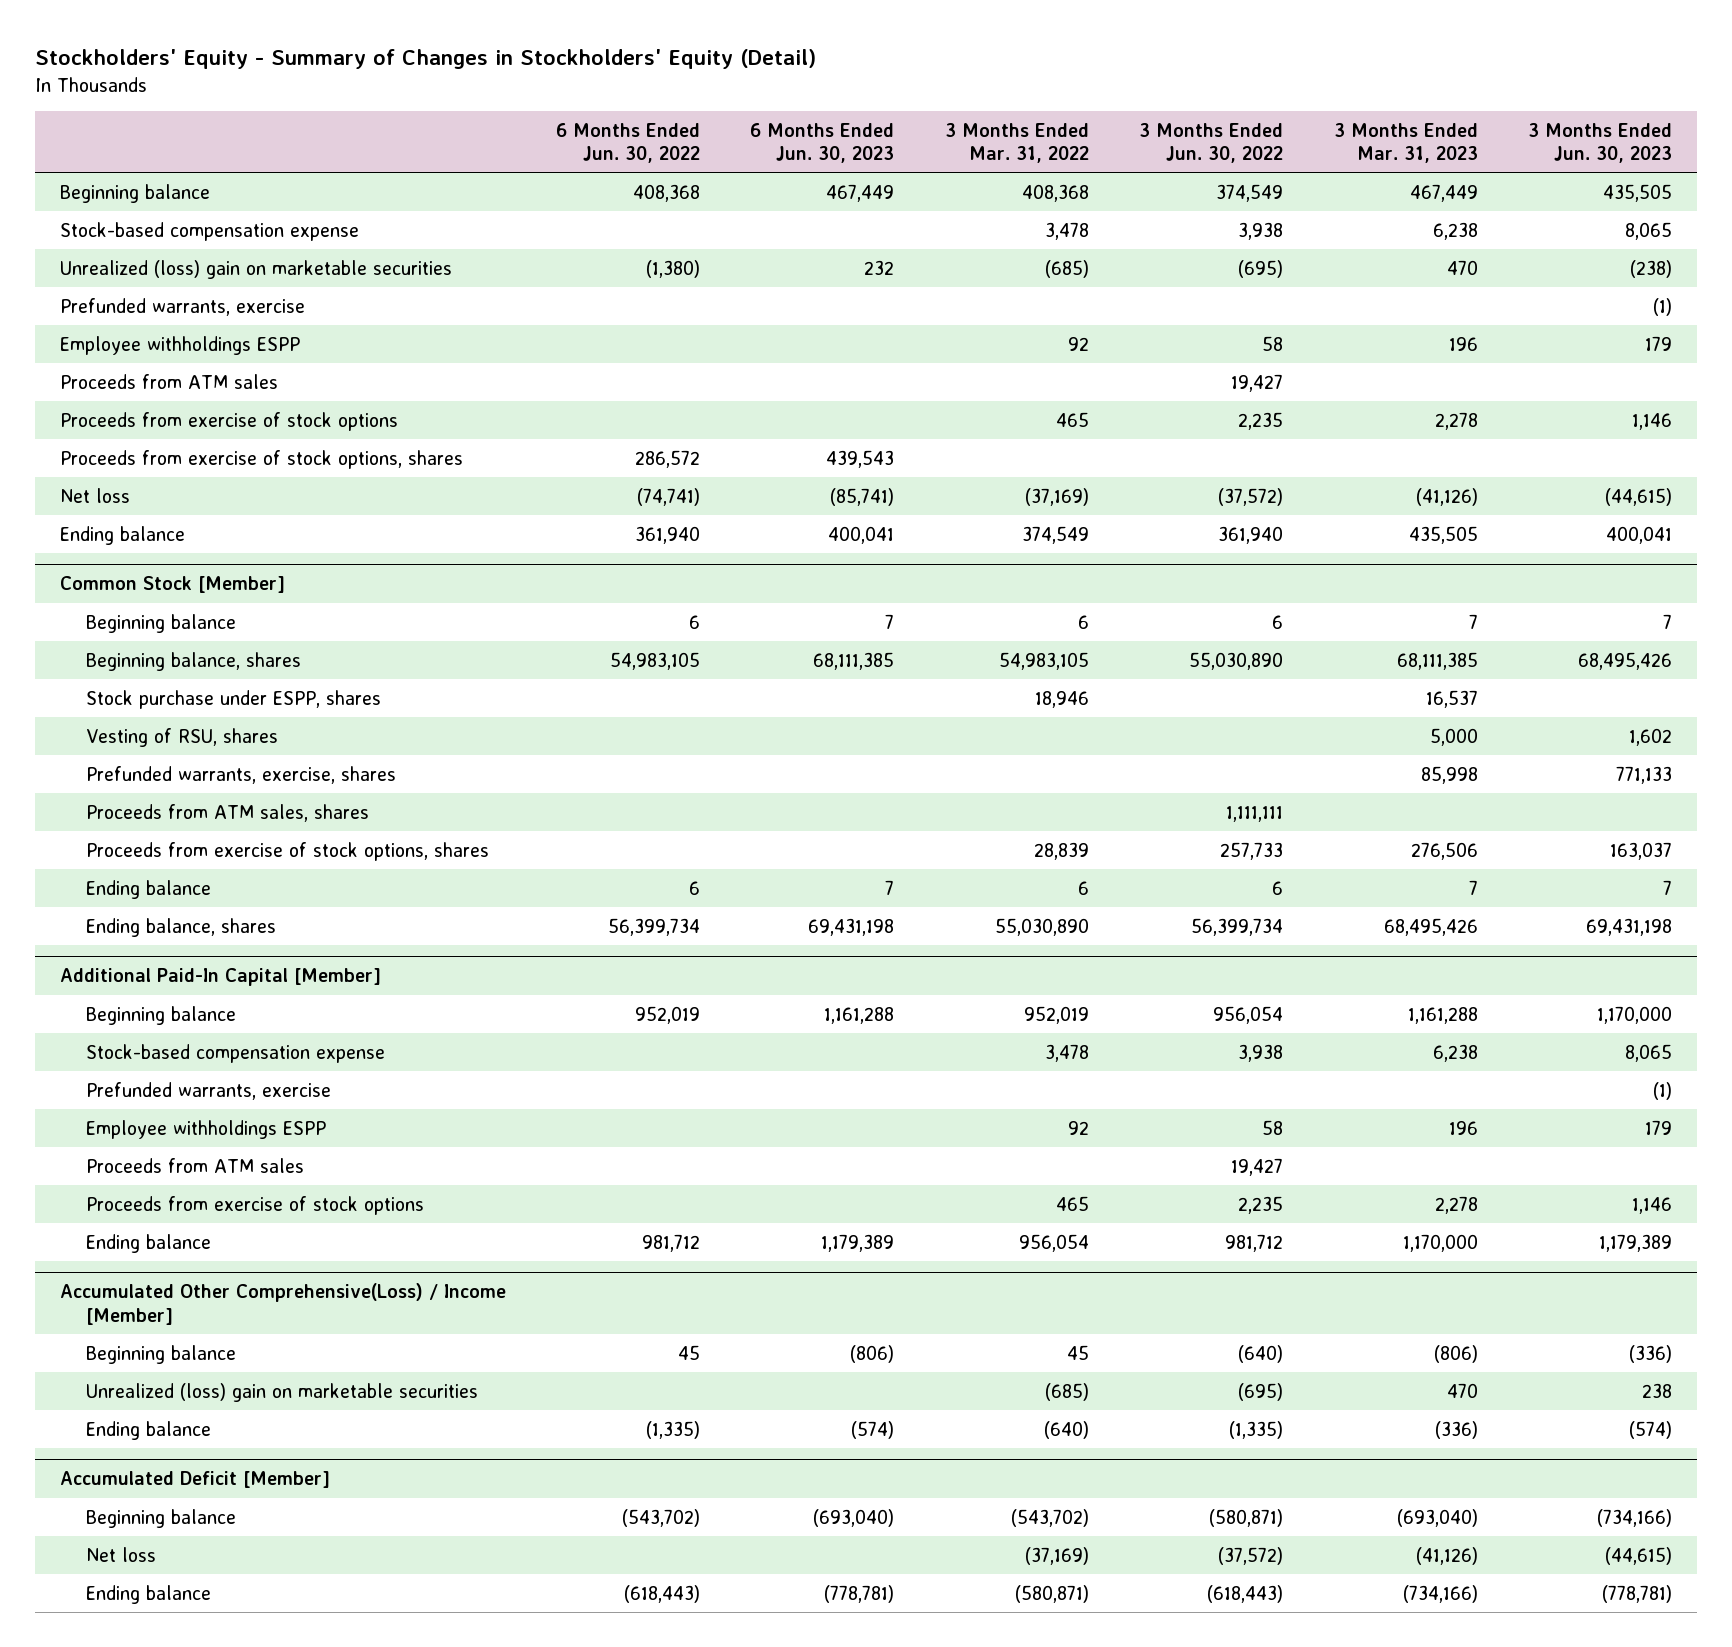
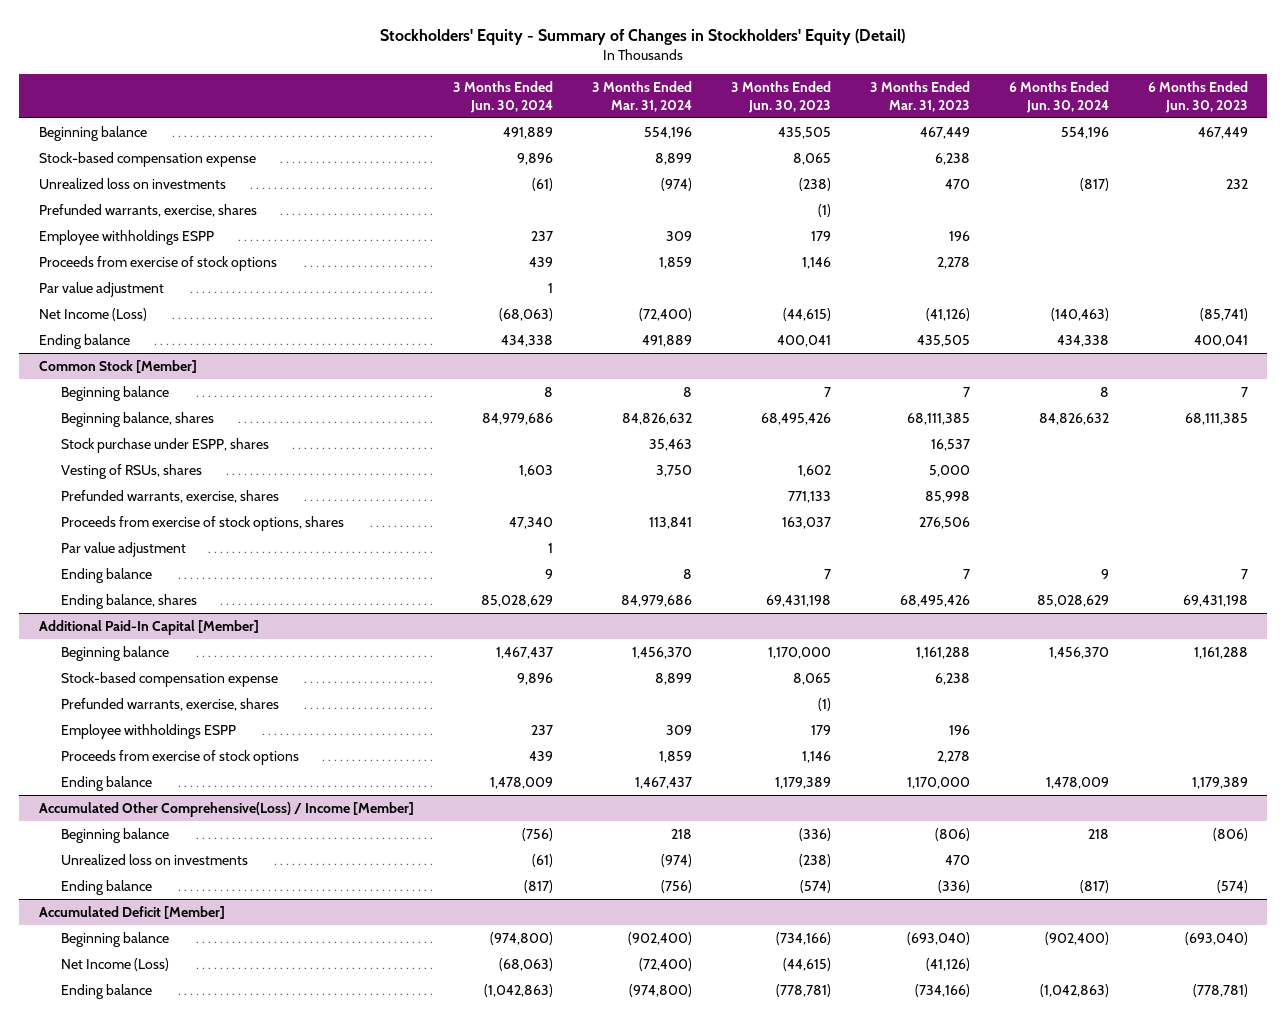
[556,122,701,164] 6 Months Ended Jun. 30, 2022 -> none
[944,122,1089,164] 3 Months Ended Mar. 31, 2022 -> none
[1139,122,1284,164] 3 Months Ended Jun. 30, 2022 -> none
none -> [452,81,553,113] 3 Months Ended Jun. 30, 2024
none -> [591,81,692,112] 3 Months Ended Mar. 31, 2024
none -> [1008,81,1109,113] 6 Months Ended Jun. 30, 2024
[59,259,452,279] Unrealized (loss) gain on marketable securities -> [38,177,226,189] Unrealized loss on investments
[59,297,305,316] Prefunded warrants, exercise -> [38,203,257,217] Prefunded warrants, exercise, shares
[59,373,278,389] Proceeds from ATM sales -> none
[59,449,463,469] Proceeds from exercise of stock options, shares -> none
none -> [38,281,164,297] Par value adjustment
[59,487,130,503] Net loss -> [38,307,147,321] Net Income (Loss)
[86,727,279,747] Vesting of RSU, shares -> [60,463,202,479] Vesting of RSUs, shares
[86,803,370,822] Proceeds from ATM sales, shares -> none
none -> [60,541,186,557] Par value adjustment
[86,1081,332,1100] Prefunded warrants, exercise -> [60,697,279,711] Prefunded warrants, exercise, shares
[86,1157,305,1173] Proceeds from ATM sales -> none
[86,1382,479,1402] Unrealized (loss) gain on marketable securities -> [60,853,248,865] Unrealized loss on investments
[1641,1382,1672,1398] 238 -> [798,853,831,867] (238)
[86,1546,157,1562] Net loss -> [60,957,169,971] Net Income (Loss)

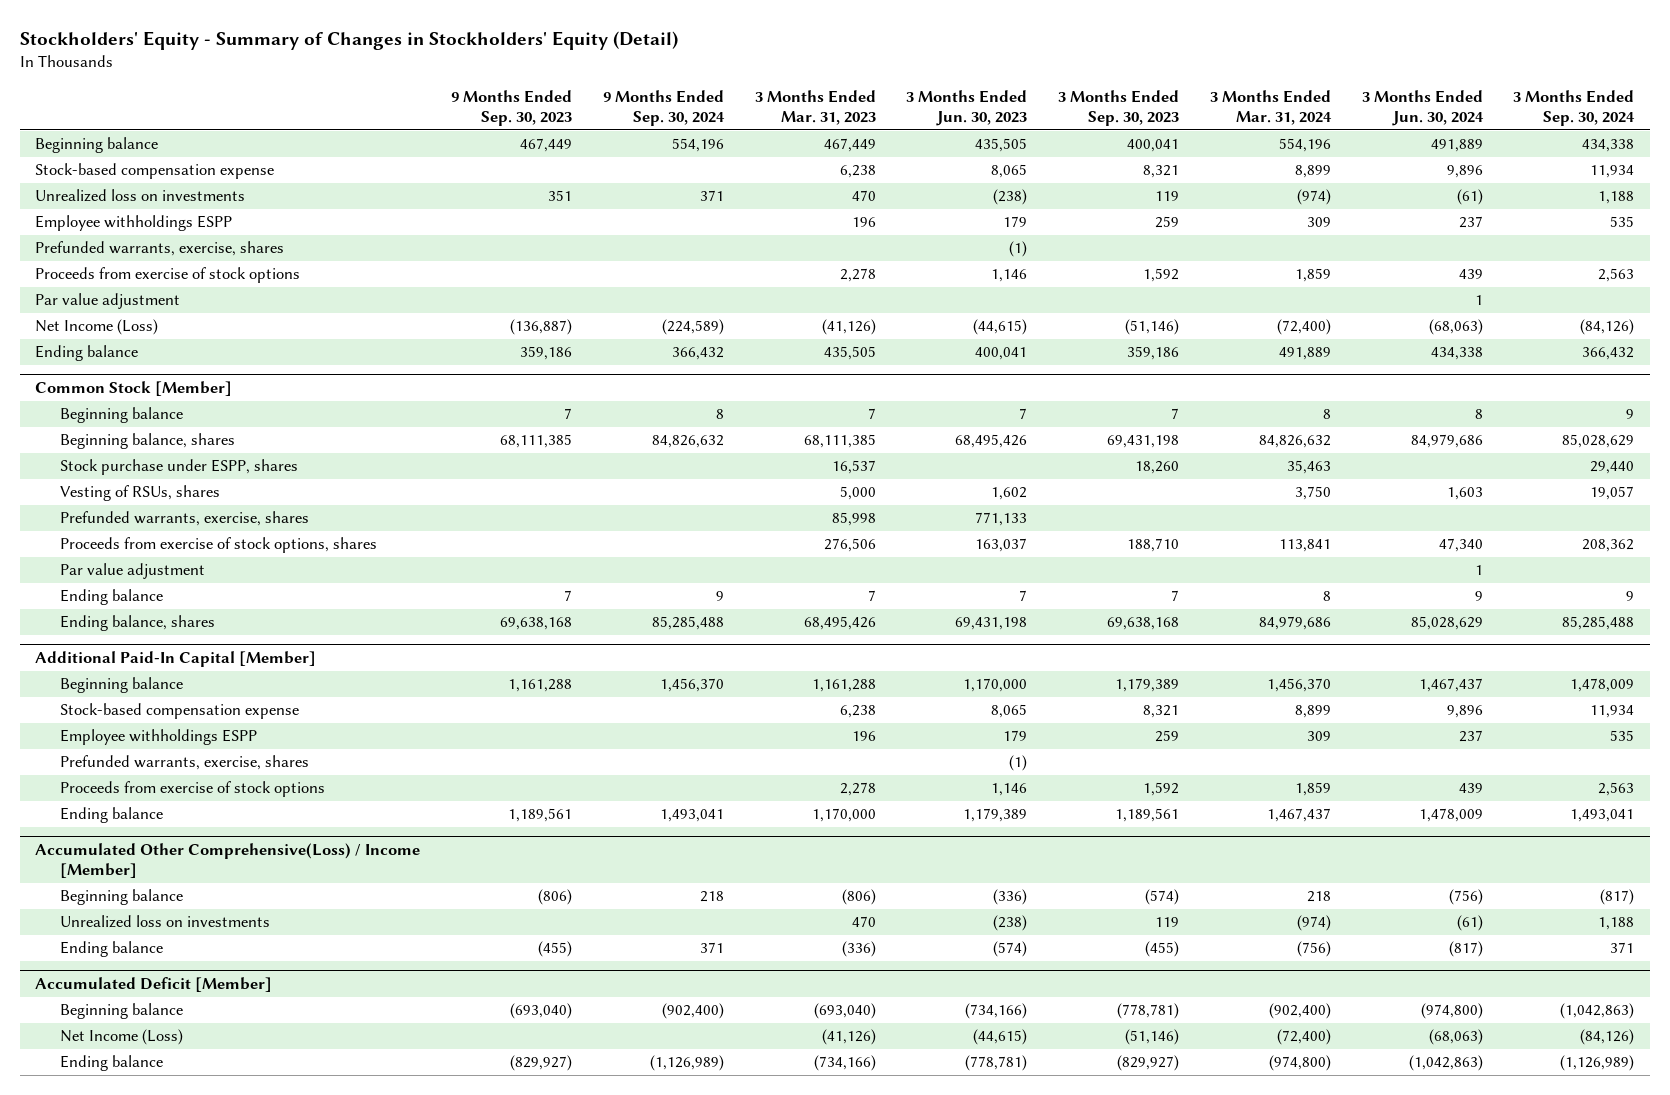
[1008,81,1109,113] 6 Months Ended Jun. 30, 2024 -> none
[1147,81,1248,113] 6 Months Ended Jun. 30, 2023 -> none
none -> [451,90,573,126] 9 Months Ended Sep. 30, 2023
none -> [602,90,725,126] 9 Months Ended Sep. 30, 2024
none -> [1058,90,1180,126] 3 Months Ended Sep. 30, 2023
none -> [1513,90,1636,126] 3 Months Ended Sep. 30, 2024
[38,203,257,217] Prefunded warrants, exercise, shares -> [35,241,285,257] Prefunded warrants, exercise, shares
[60,697,279,711] Prefunded warrants, exercise, shares -> [59,755,309,771] Prefunded warrants, exercise, shares

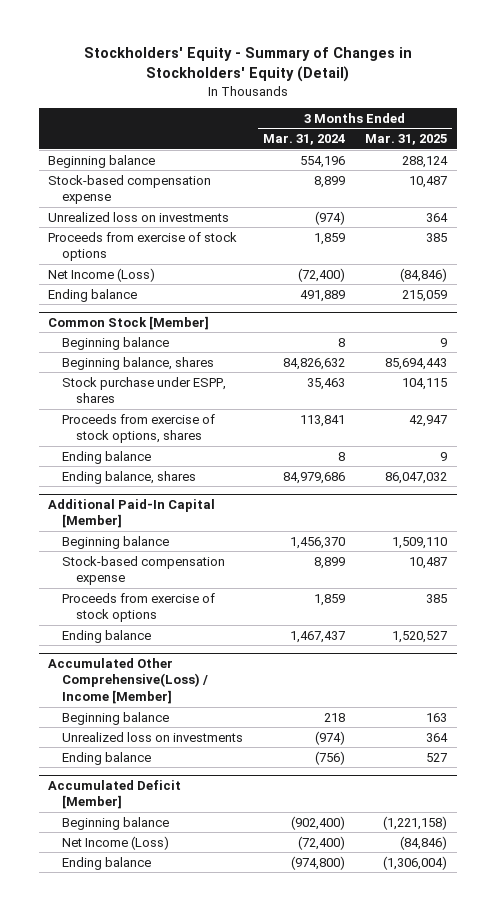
[451,90,573,126] 9 Months Ended Sep. 30, 2023 -> none
[602,90,725,126] 9 Months Ended Sep. 30, 2024 -> none
[754,90,876,125] 3 Months Ended Mar. 31, 2023 -> none
[906,90,1028,126] 3 Months Ended Jun. 30, 2023 -> none
[1058,90,1180,126] 3 Months Ended Sep. 30, 2023 -> none
[1361,90,1484,126] 3 Months Ended Jun. 30, 2024 -> none
[1513,90,1636,126] 3 Months Ended Sep. 30, 2024 -> none
none -> [364,134,447,146] Mar. 31, 2025
[35,215,233,232] Employee withholdings ESPP -> none
[35,241,285,257] Prefunded warrants, exercise, shares -> none
[35,293,181,310] Par value adjustment -> none
[59,485,220,502] Vesting of RSUs, shares -> none
[59,511,309,527] Prefunded warrants, exercise, shares -> none
[59,563,205,580] Par value adjustment -> none
[59,729,257,746] Employee withholdings ESPP -> none
[59,755,309,771] Prefunded warrants, exercise, shares -> none

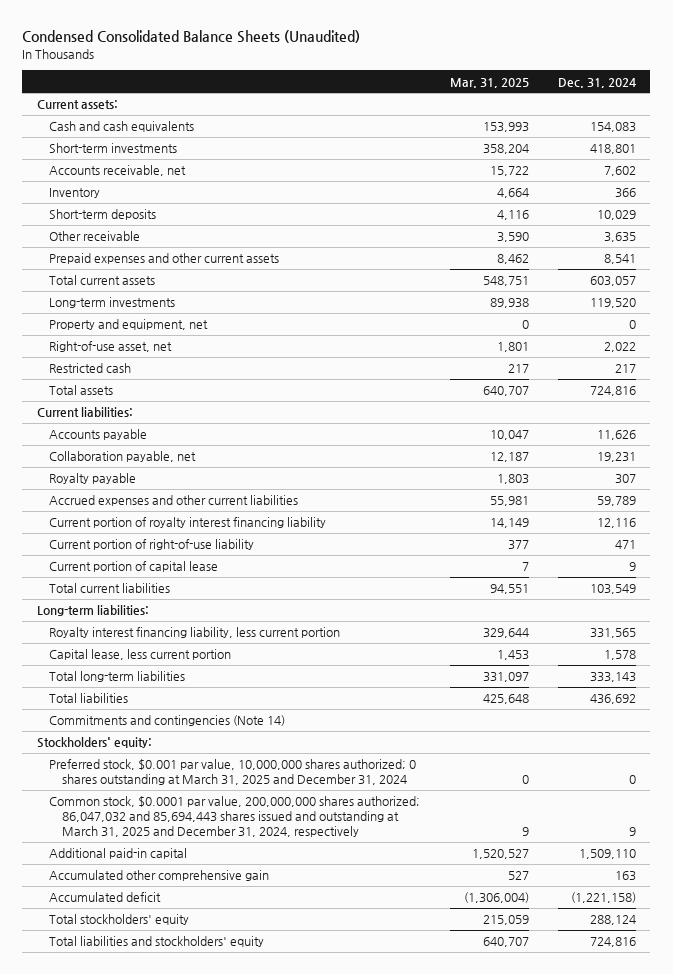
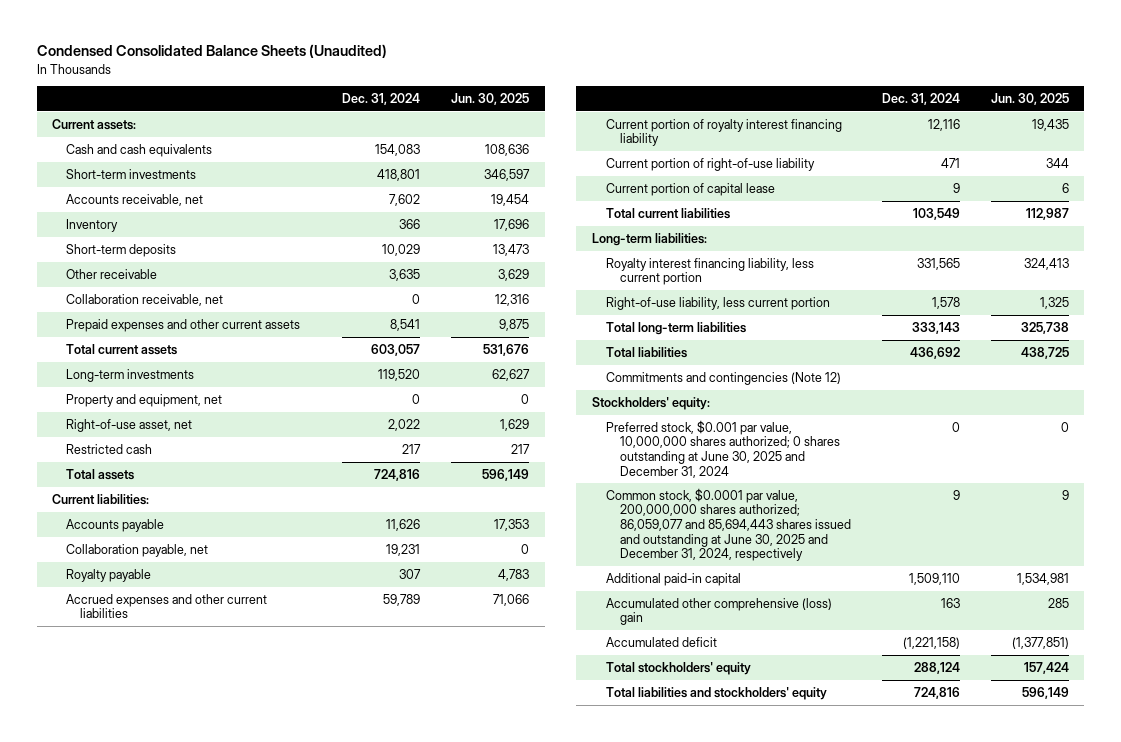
[449,77,529,88] Mar. 31, 2025 -> none
none -> [451,93,530,106] Jun. 30, 2025
none -> [66,293,224,306] Collaboration receivable, net
[49,649,232,661] Capital lease, less current portion -> [605,296,830,310] Right-of-use liability, less current portion
[49,715,286,727] Commitments and contingencies (Note 14) -> [605,371,841,385] Commitments and contingencies (Note 12)
[49,759,417,786] Preferred stock, $0.001 par value, 10,000,000 shares authorized; 0 shares outstanding at March 31, 2025 and December 31, 2024 -> [605,419,841,478] Preferred stock, $0.001 par value, 10,000,000 shares authorized; 0 shares outstanding at June 30, 2025 and December 31, 2024
[49,796,421,838] Common stock, $0.0001 par value, 200,000,000 shares authorized; 86,047,032 and 85,694,443 shares issued and outstanding at March 31, 2025 and December 31, 2024, respectively -> [605,487,852,562] Common stock, $0.0001 par value, 200,000,000 shares authorized; 86,059,077 and 85,694,443 shares issued and outstanding at June 30, 2025 and December 31, 2024, respectively
[49,870,270,882] Accumulated other comprehensive gain -> [605,597,832,626] Accumulated other comprehensive (loss) gain

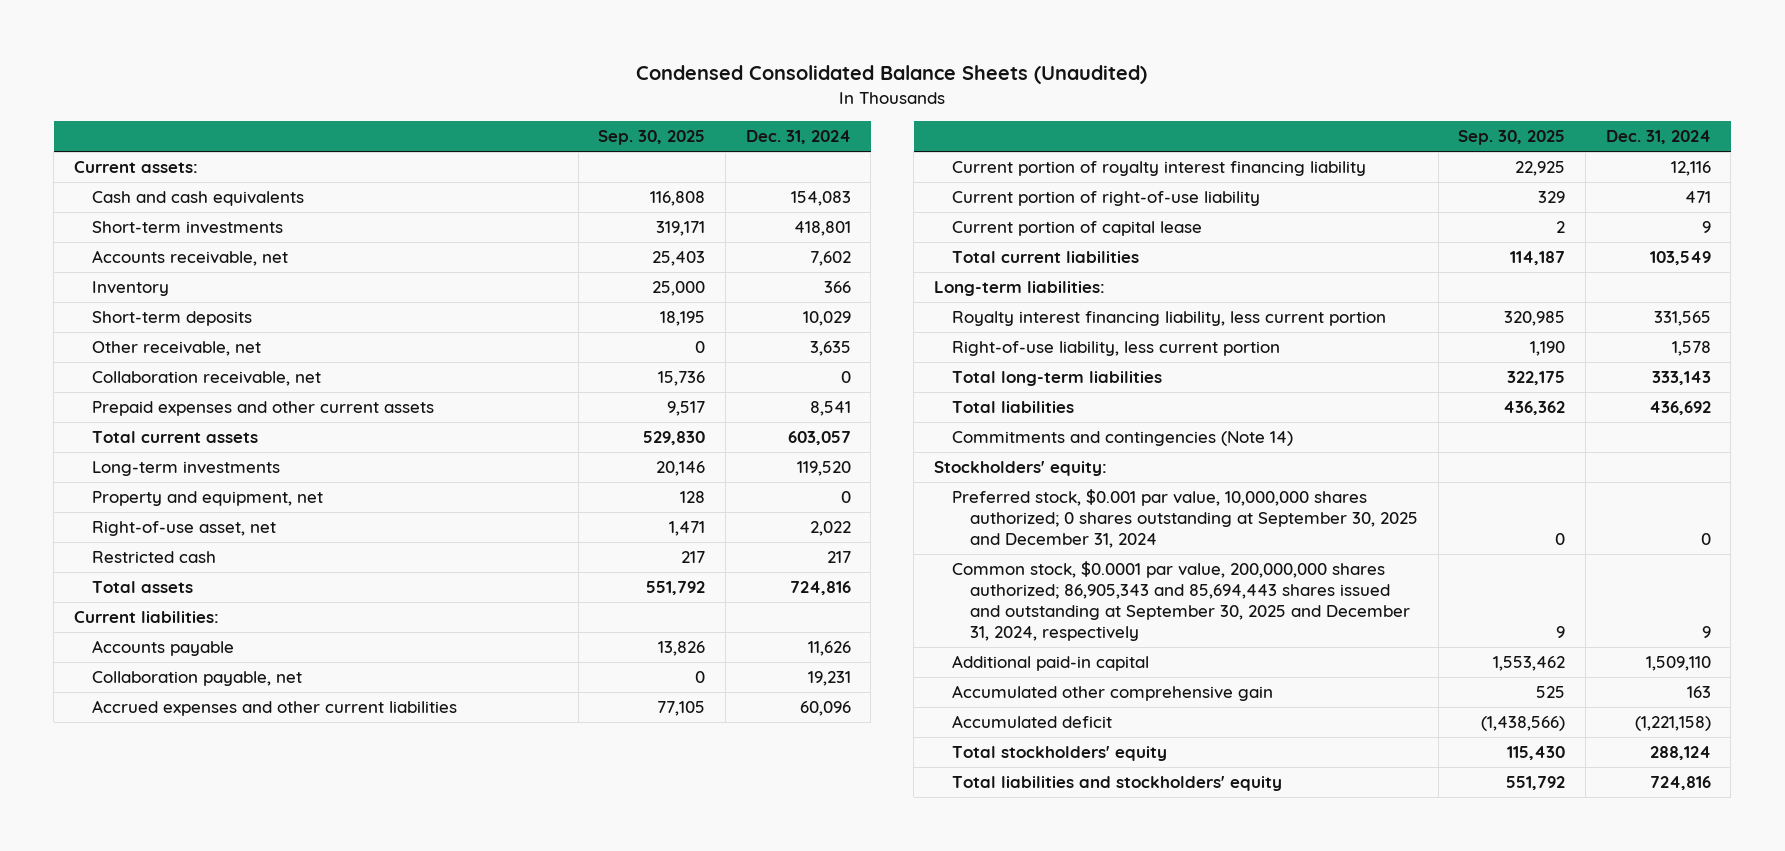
[451,93,530,106] Jun. 30, 2025 -> none
none -> [598,130,706,146] Sep. 30, 2025
[66,268,158,279] Other receivable -> [91,341,261,357] Other receivable, net
[66,568,152,582] Royalty payable -> none
[383,593,421,606] 59,789 -> [799,701,851,717] 60,096
[605,371,841,385] Commitments and contingencies (Note 12) -> [951,431,1293,447] Commitments and contingencies (Note 14)
[605,419,841,478] Preferred stock, $0.001 par value, 10,000,000 shares authorized; 0 shares outstanding at June 30, 2025 and December 31, 2024 -> [951,489,1418,549] Preferred stock, $0.001 par value, 10,000,000 shares authorized; 0 shares outstanding at September 30, 2025 and December 31, 2024
[605,487,852,562] Common stock, $0.0001 par value, 200,000,000 shares authorized; 86,059,077 and 85,694,443 shares issued and outstanding at June 30, 2025 and December 31, 2024, respectively -> [951,561,1410,642] Common stock, $0.0001 par value, 200,000,000 shares authorized; 86,905,343 and 85,694,443 shares issued and outstanding at September 30, 2025 and December 31, 2024, respectively
[605,597,832,626] Accumulated other comprehensive (loss) gain -> [951,685,1273,702] Accumulated other comprehensive gain

